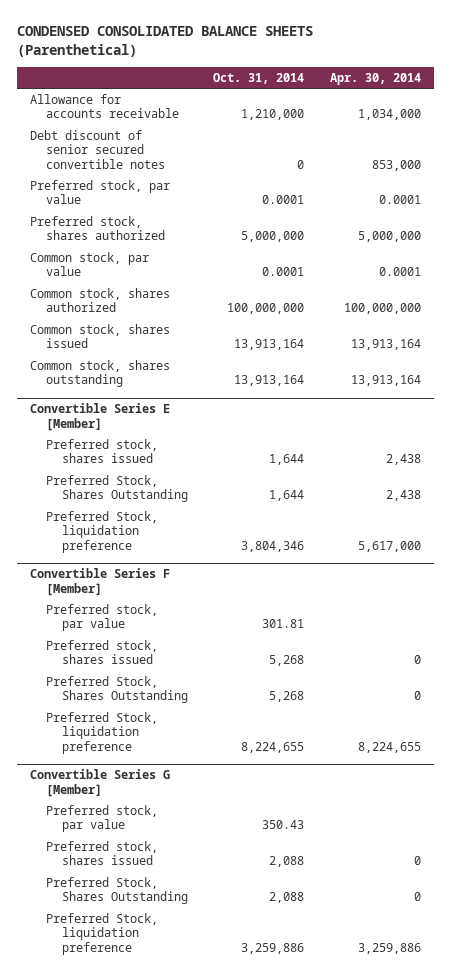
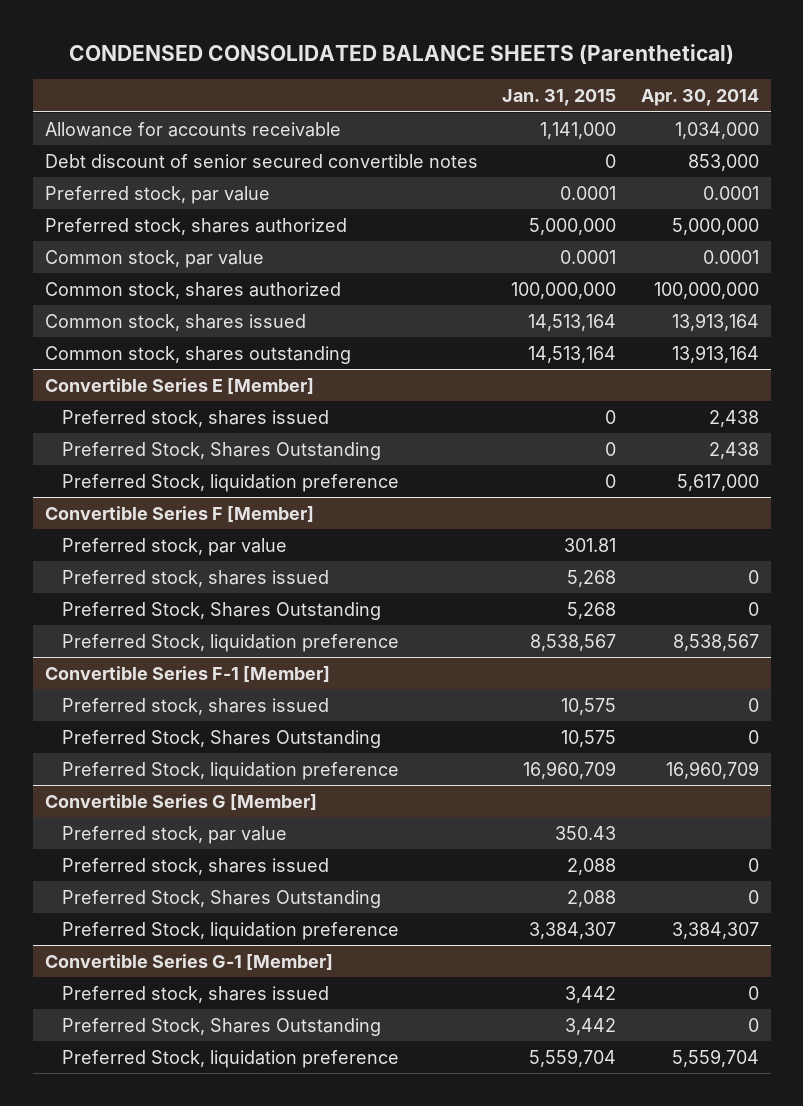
[213,72,305,84] Oct. 31, 2014 -> none
none -> [502,88,617,106] Jan. 31, 2015
[357,741,421,753] 8,224,655 -> [672,633,759,651] 8,538,567
none -> [44,665,330,683] Convertible Series F-1 [Member]
none -> [61,697,329,715] Preferred stock, shares issued
none -> [61,729,381,748] Preferred Stock, Shares Outstanding
none -> [61,761,399,780] Preferred Stock, liquidation preference
[357,942,421,954] 3,259,886 -> [671,921,759,939] 3,384,307
none -> [44,953,333,971] Convertible Series G-1 [Member]
none -> [61,985,329,1003] Preferred stock, shares issued
none -> [61,1017,381,1036] Preferred Stock, Shares Outstanding
none -> [61,1049,399,1068] Preferred Stock, liquidation preference

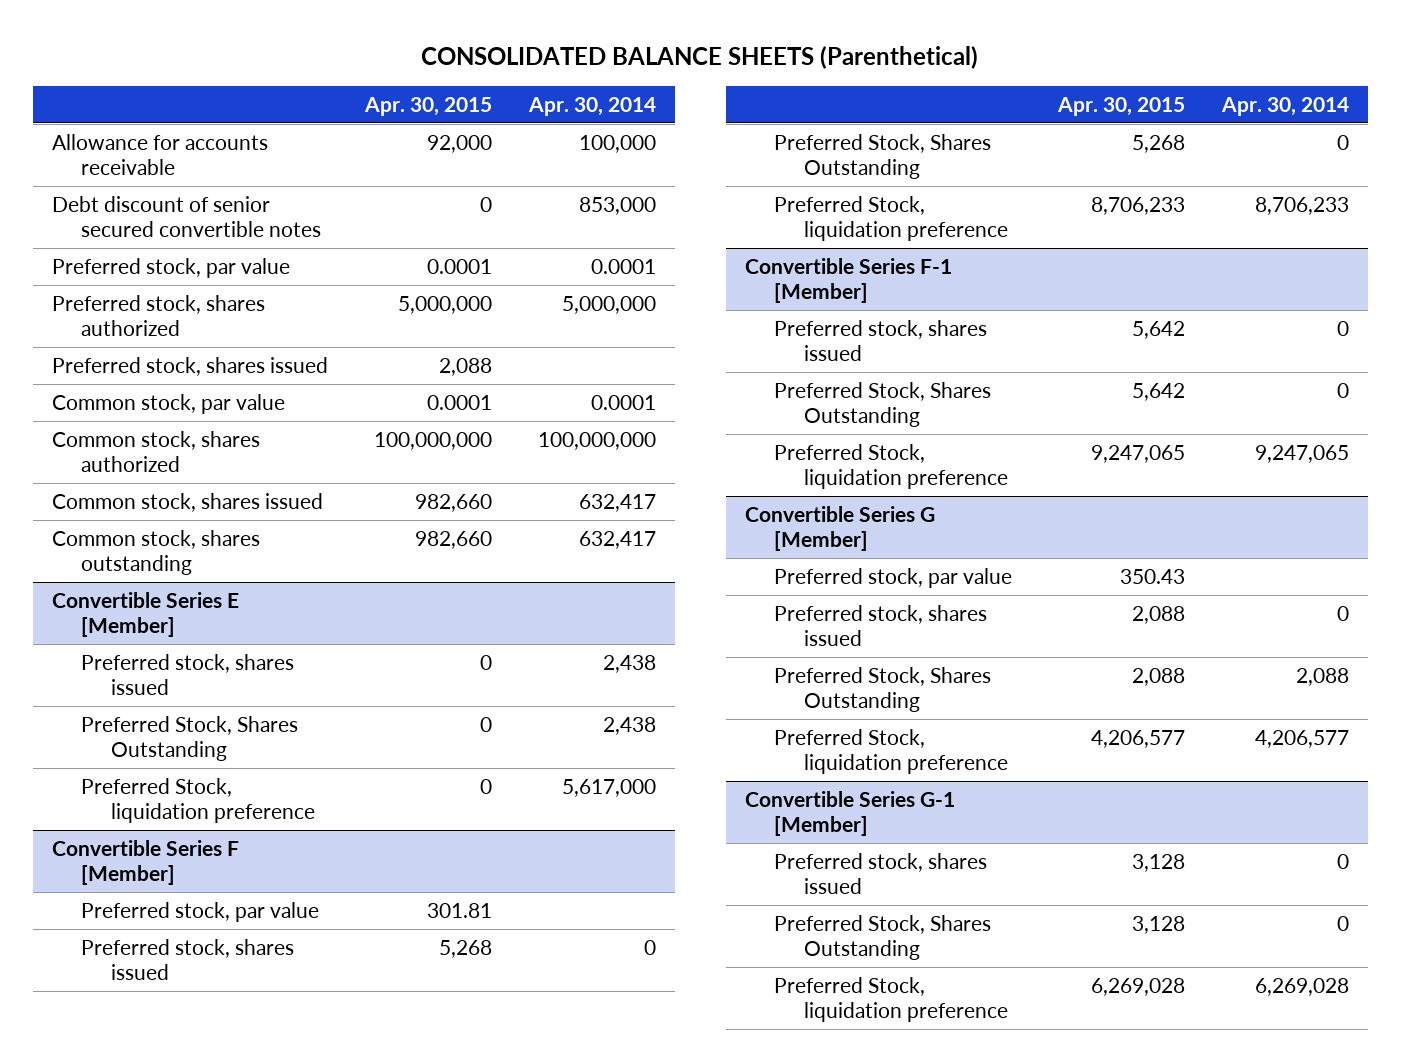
[68,43,734,64] CONDENSED CONSOLIDATED BALANCE SHEETS (Parenthetical) -> [421,46,979,70] CONSOLIDATED BALANCE SHEETS (Parenthetical)
[502,88,617,106] Jan. 31, 2015 -> none
none -> [363,96,492,116] Apr. 30, 2015
[674,121,759,139] 1,034,000 -> [578,134,656,153] 100,000
none -> [51,356,328,376] Preferred stock, shares issued
[671,312,759,331] 13,913,164 -> [578,493,656,512] 632,417
[671,344,759,363] 13,913,164 -> [578,530,656,549] 632,417
[672,633,759,651] 8,538,567 -> [1255,196,1350,215] 8,706,233
[665,760,759,779] 16,960,709 -> [1255,444,1350,463] 9,247,065
[747,889,759,904] 0 -> [1296,667,1350,686] 2,088
[671,921,759,939] 3,384,307 -> [1255,729,1350,748] 4,206,577
[671,1048,759,1067] 5,559,704 -> [1255,977,1350,996] 6,269,028

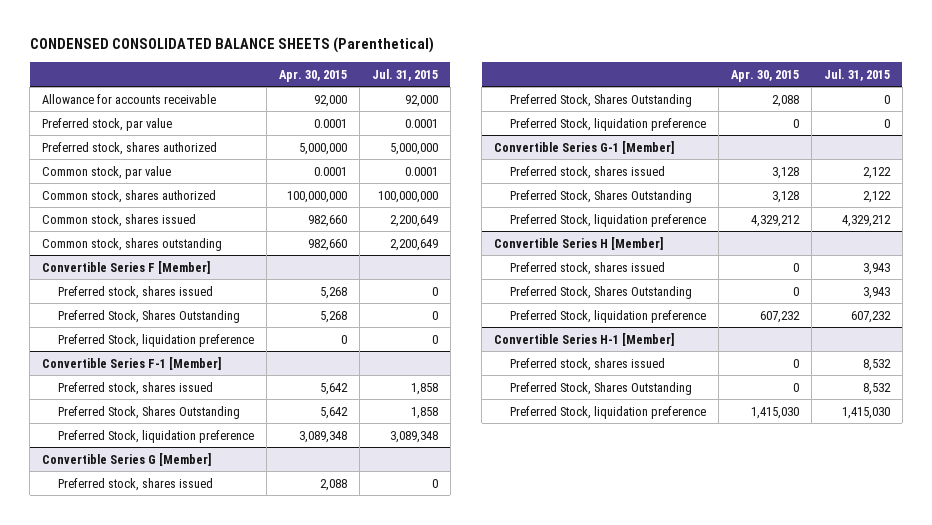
[421,46,979,70] CONSOLIDATED BALANCE SHEETS (Parenthetical) -> [29,37,434,54] CONDENSED CONSOLIDATED BALANCE SHEETS (Parenthetical)
[527,96,656,116] Apr. 30, 2014 -> none
none -> [371,68,438,81] Jul. 31, 2015
[51,195,322,238] Debt discount of senior secured convertible notes -> none
[51,356,328,376] Preferred stock, shares issued -> none
[51,591,239,638] Convertible Series E [Member] -> none
[81,653,295,696] Preferred stock, shares issued -> none
[81,715,299,762] Preferred Stock, Shares Outstanding -> none
[81,777,315,824] Preferred Stock, liquidation preference -> none
[81,901,320,922] Preferred stock, par value -> none
[1091,196,1186,215] 8,706,233 -> [340,334,347,344] 0
[1091,444,1186,463] 9,247,065 -> [298,430,347,443] 3,089,348
[774,567,1013,588] Preferred stock, par value -> none
[1091,729,1186,748] 4,206,577 -> [792,118,799,128] 0
[1091,977,1186,996] 6,269,028 -> [750,214,800,227] 4,329,212
none -> [494,236,664,250] Convertible Series H [Member]
none -> [509,261,665,275] Preferred stock, shares issued
none -> [509,285,692,299] Preferred Stock, Shares Outstanding
none -> [509,309,706,323] Preferred Stock, liquidation preference
none -> [494,332,675,346] Convertible Series H-1 [Member]
none -> [509,357,665,371] Preferred stock, shares issued
none -> [509,381,692,395] Preferred Stock, Shares Outstanding
none -> [509,405,706,419] Preferred Stock, liquidation preference

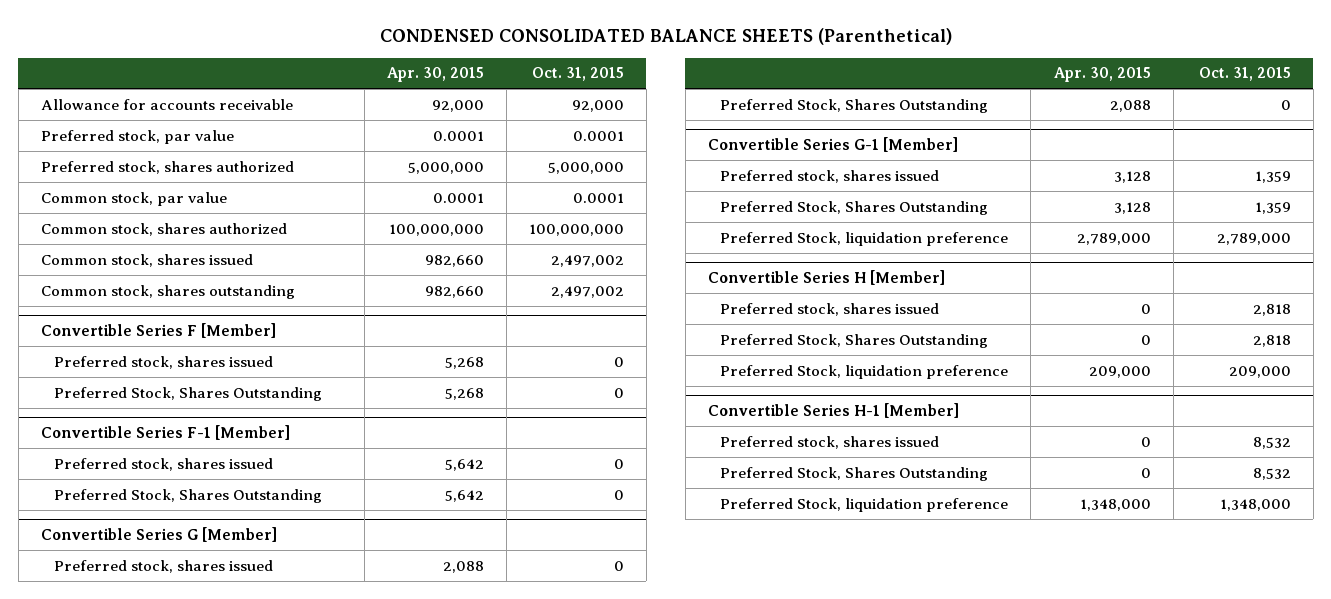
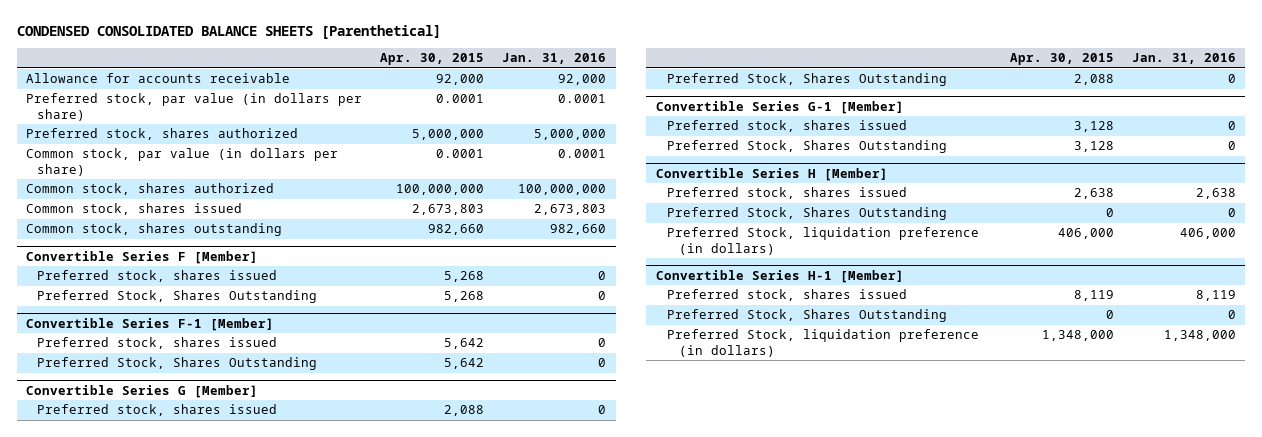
[379,28,952,46] CONDENSED CONSOLIDATED BALANCE SHEETS (Parenthetical) -> [16,24,441,39] CONDENSED CONSOLIDATED BALANCE SHEETS [Parenthetical]
[531,67,624,82] Oct. 31, 2015 -> none
none -> [502,53,607,65] Jan. 31, 2016
[40,129,234,144] Preferred stock, par value -> [25,93,362,121] Preferred stock, par value (in dollars per share)
[40,191,227,206] Common stock, par value -> [25,148,338,176] Common stock, par value (in dollars per share)
[424,254,484,267] 982,660 -> [412,204,485,216] 2,673,803
[720,231,1009,246] Preferred Stock, liquidation preference -> none
[1140,303,1151,314] 0 -> [1073,188,1114,200] 2,638
[720,364,1009,379] Preferred Stock, liquidation preference -> [667,227,980,255] Preferred Stock, liquidation preference (in dollars)
[1088,365,1151,378] 209,000 -> [1057,228,1114,240] 406,000
[1140,436,1151,447] 0 -> [1073,290,1114,302] 8,119
[720,497,1009,512] Preferred Stock, liquidation preference -> [667,329,980,357] Preferred Stock, liquidation preference (in dollars)

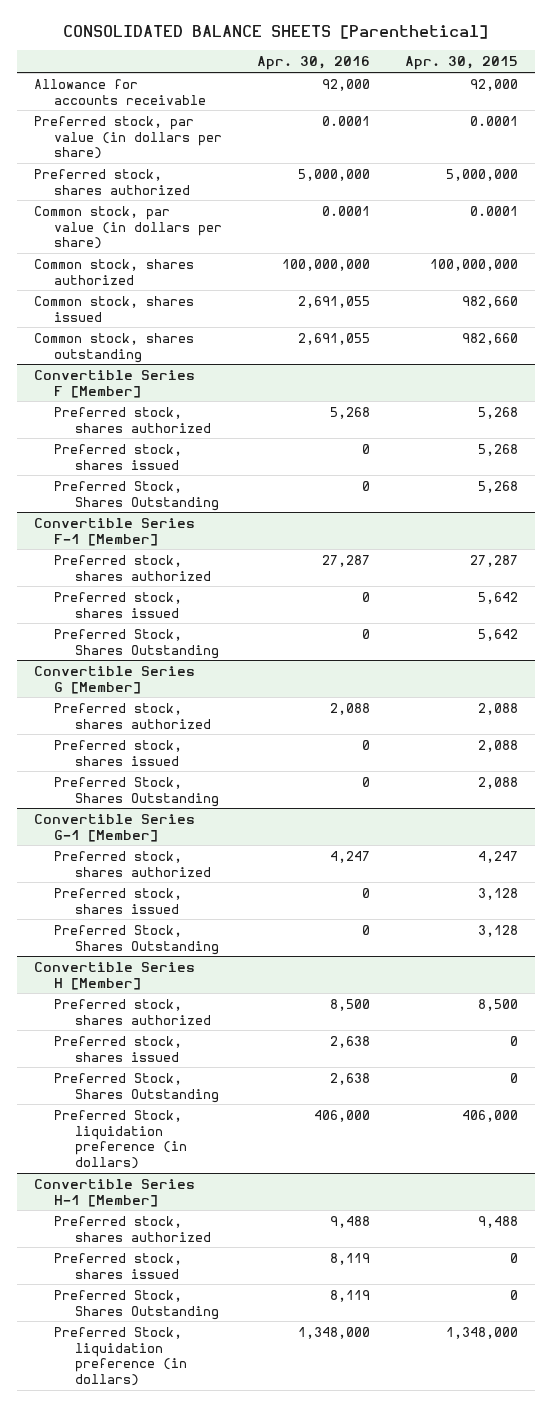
[16,24,441,39] CONDENSED CONSOLIDATED BALANCE SHEETS [Parenthetical] -> [62,25,488,40] CONSOLIDATED BALANCE SHEETS [Parenthetical]
[502,53,607,65] Jan. 31, 2016 -> none
none -> [257,56,371,71] Apr. 30, 2016
[412,204,485,216] 2,673,803 -> [461,295,518,308] 982,660
none -> [54,406,211,433] Preferred stock, shares authorized
none -> [54,554,211,581] Preferred stock, shares authorized
none -> [54,702,211,729] Preferred stock, shares authorized
none -> [54,850,211,877] Preferred stock, shares authorized
none -> [54,998,211,1025] Preferred stock, shares authorized
[1073,188,1114,200] 2,638 -> [509,1035,518,1046] 0
none -> [54,1215,211,1242] Preferred stock, shares authorized
[1073,290,1114,302] 8,119 -> [509,1252,518,1263] 0

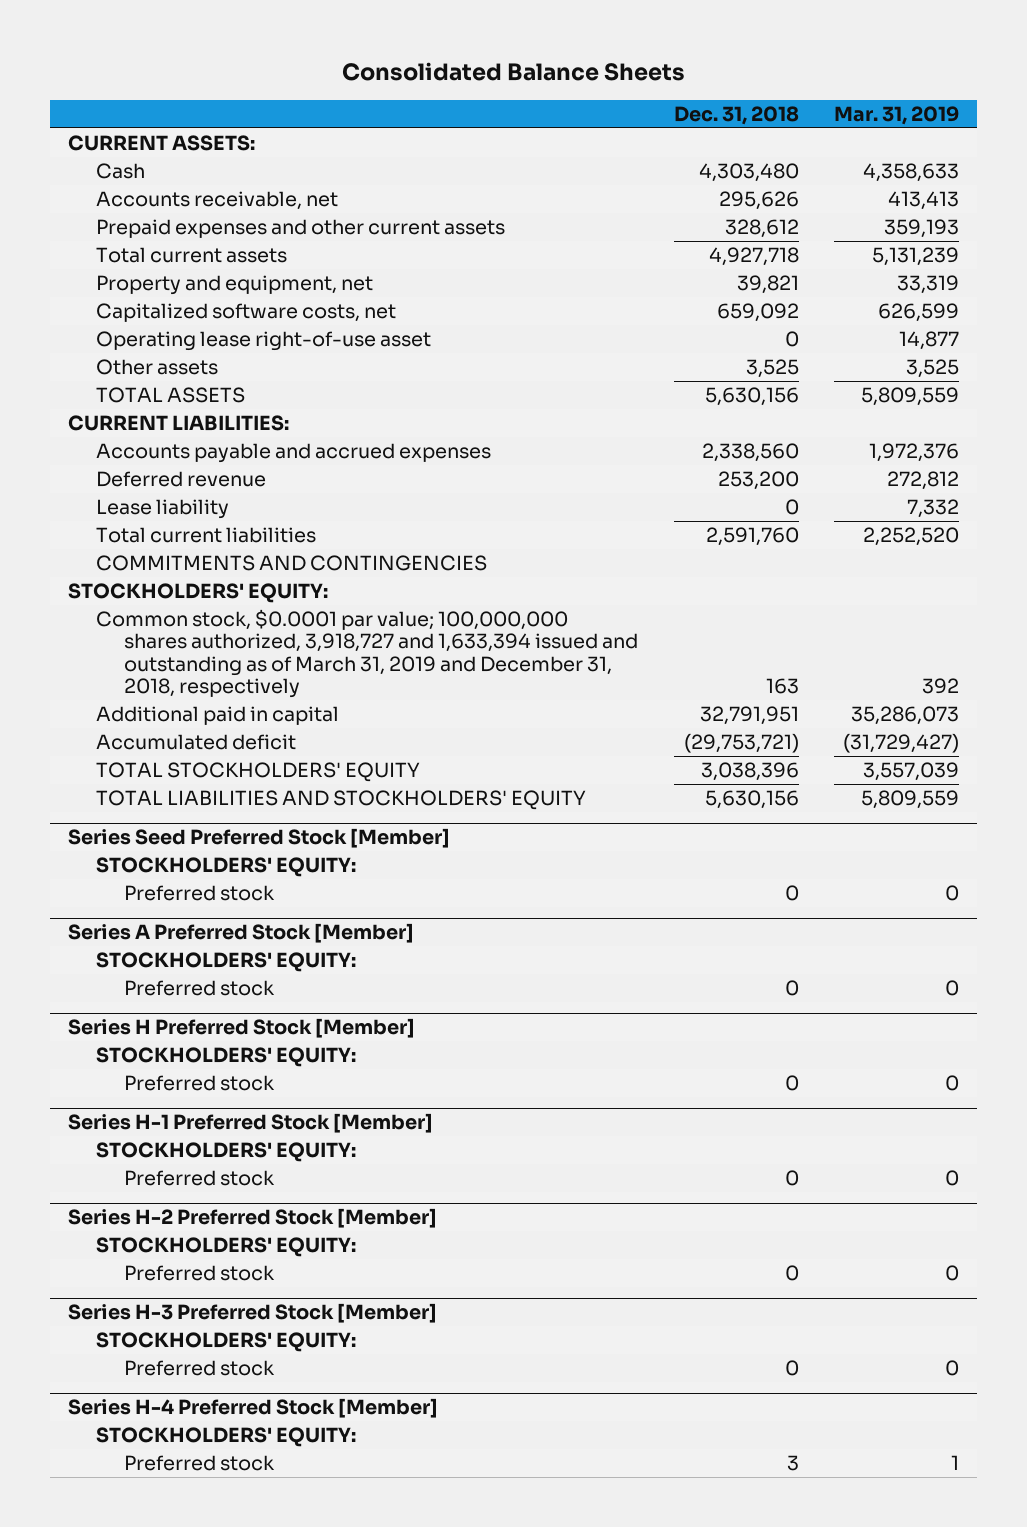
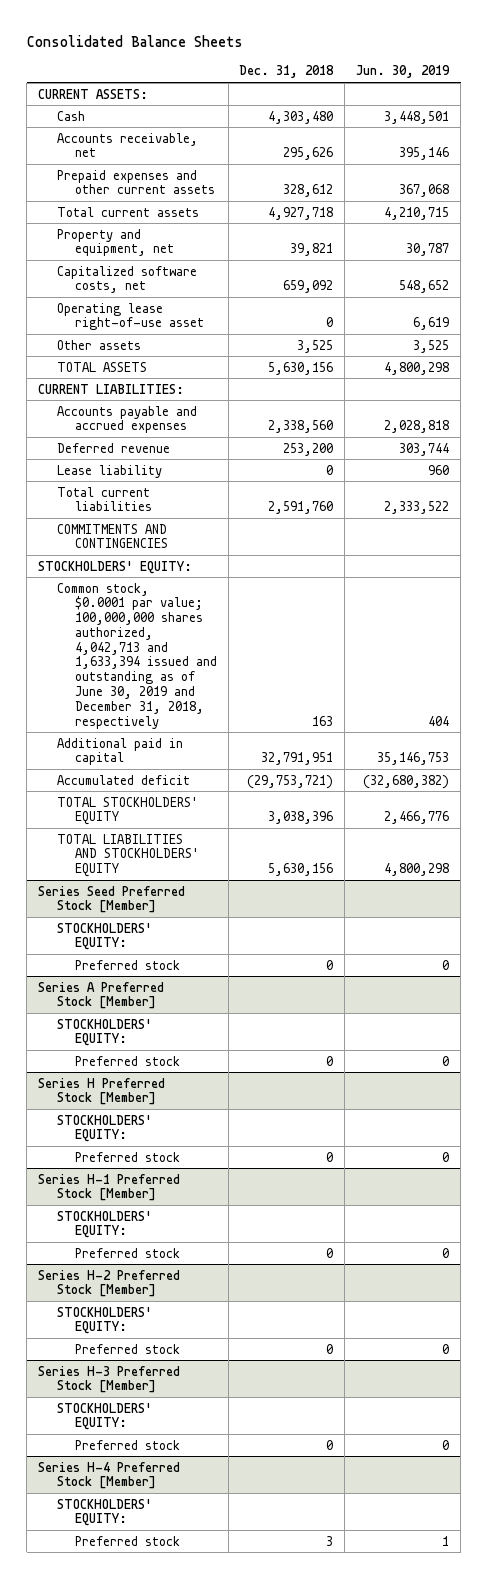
[834,105,960,125] Mar. 31, 2019 -> none
none -> [356,65,451,79] Jun. 30, 2019
[95,609,639,699] Common stock, $0.0001 par value; 100,000,000 shares authorized, 3,918,727 and 1,633,394 issued and outstanding as of March 31, 2019 and December 31, 2018, respectively -> [56,582,217,729] Common stock, $0.0001 par value; 100,000,000 shares authorized, 4,042,713 and 1,633,394 issued and outstanding as of June 30, 2019 and December 31, 2018, respectively

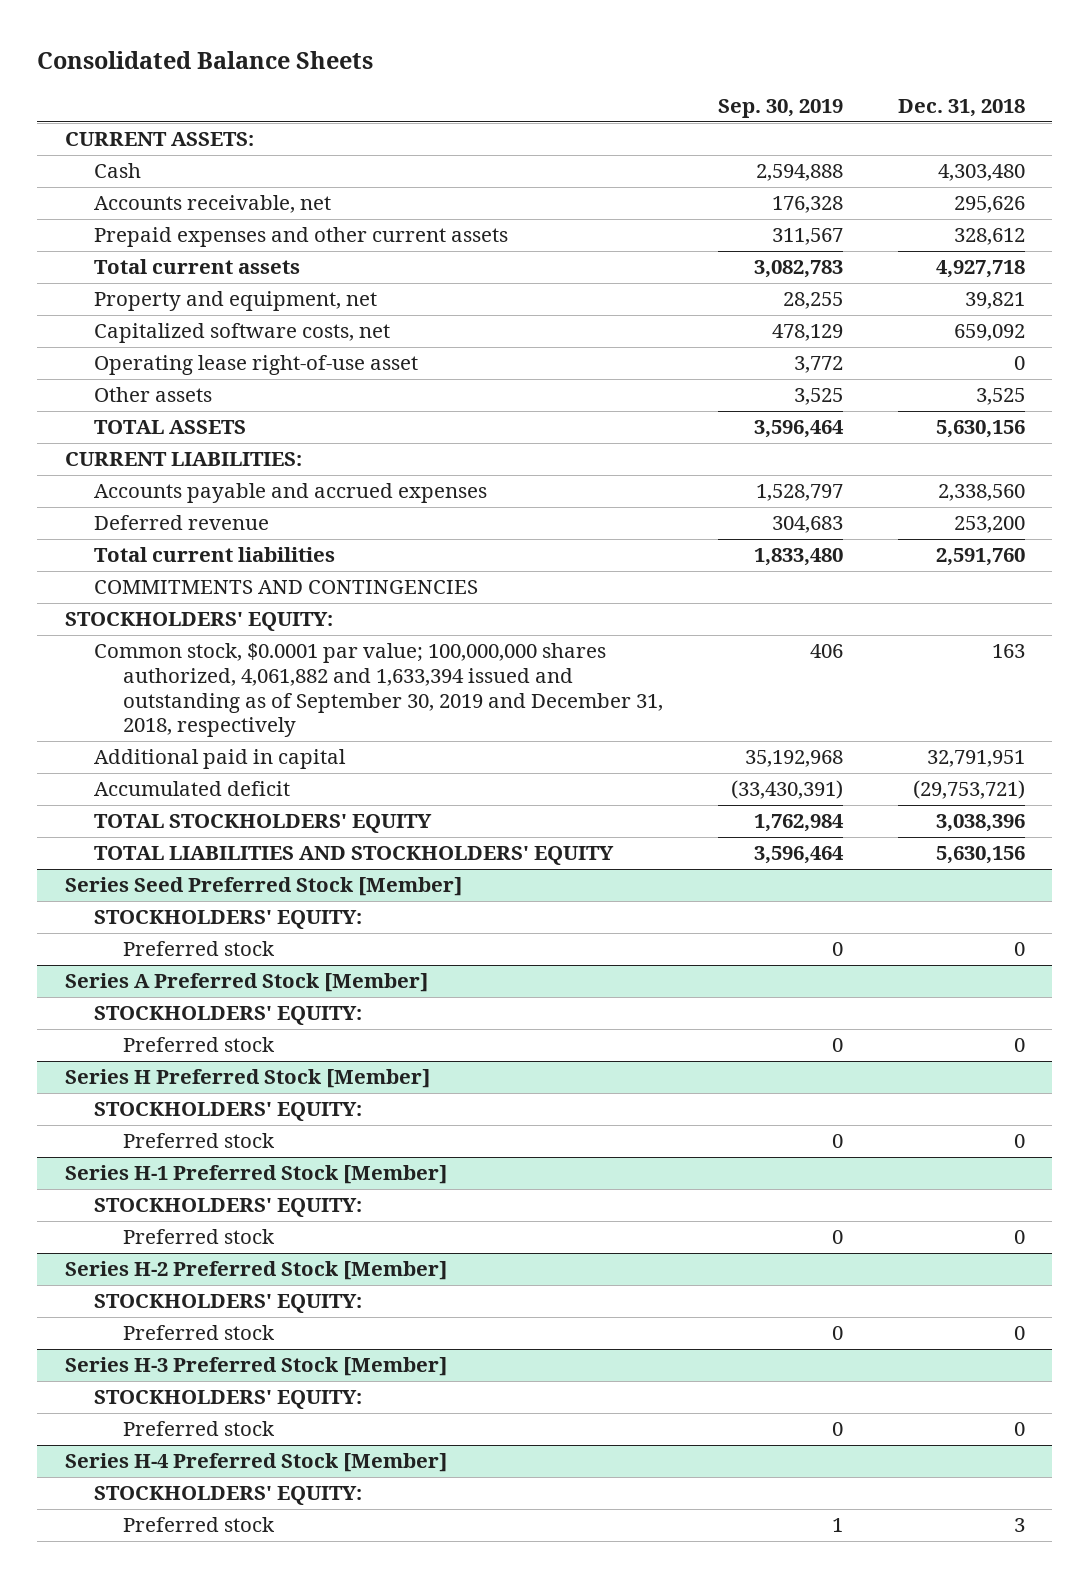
[356,65,451,79] Jun. 30, 2019 -> none
none -> [717,99,843,119] Sep. 30, 2019
[56,464,162,478] Lease liability -> none
[56,582,217,729] Common stock, $0.0001 par value; 100,000,000 shares authorized, 4,042,713 and 1,633,394 issued and outstanding as of June 30, 2019 and December 31, 2018, respectively -> [93,643,663,738] Common stock, $0.0001 par value; 100,000,000 shares authorized, 4,061,882 and 1,633,394 issued and outstanding as of September 30, 2019 and December 31, 2018, respectively

